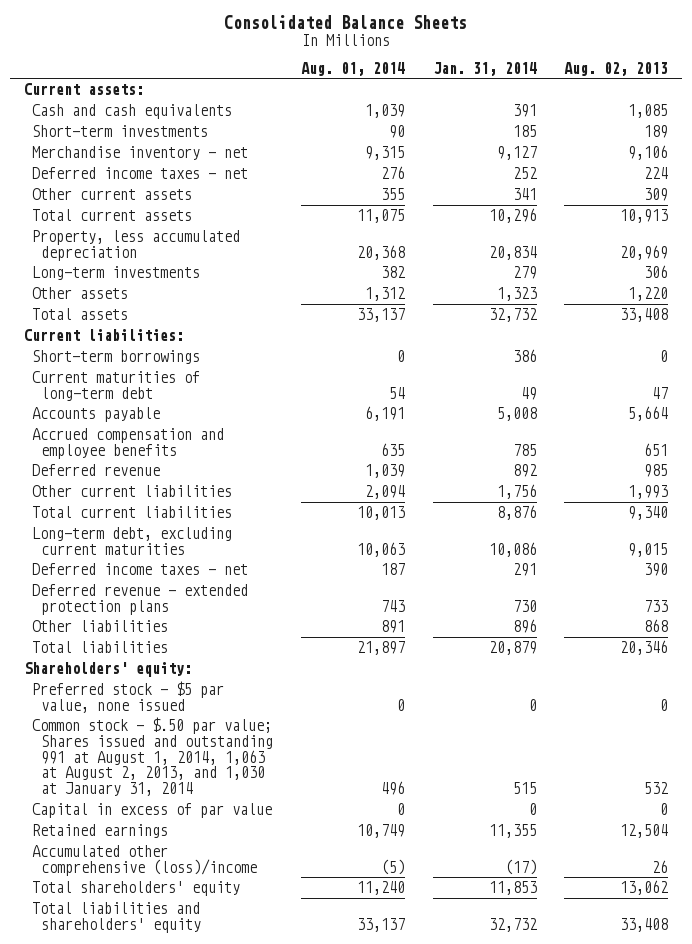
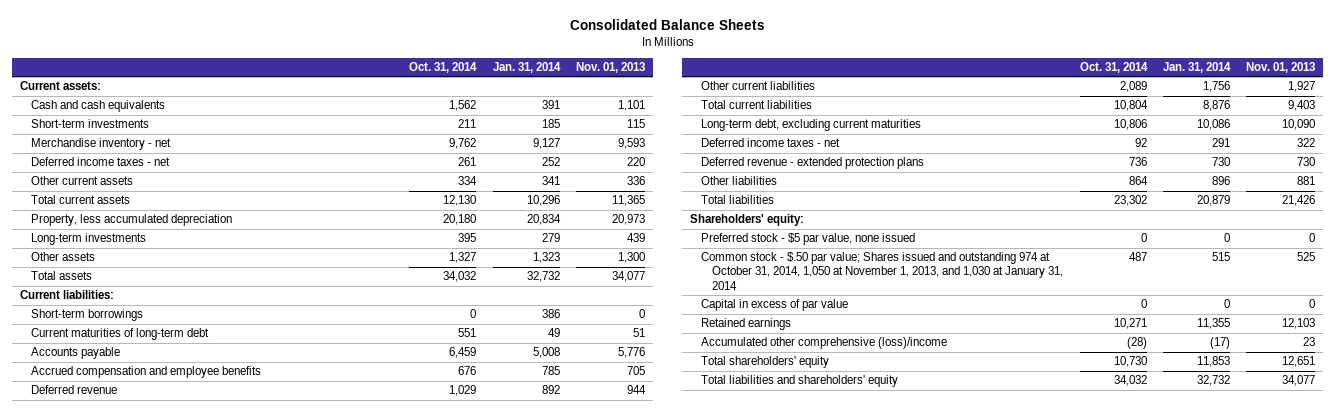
[300,61,405,76] Aug. 01, 2014 -> none
[564,61,669,76] Aug. 02, 2013 -> none
none -> [409,61,478,73] Oct. 31, 2014
none -> [576,61,646,73] Nov. 01, 2013
[32,716,274,797] Common stock - $.50 par value; Shares issued and outstanding 991 at August 1, 2014, 1,063 at August 2, 2013, and 1,030 at January 31, 2014 -> [701,252,1064,290] Common stock - $.50 par value; Shares issued and outstanding 974 at October 31, 2014, 1,050 at November 1, 2013, and 1,030 at January 31, 2014

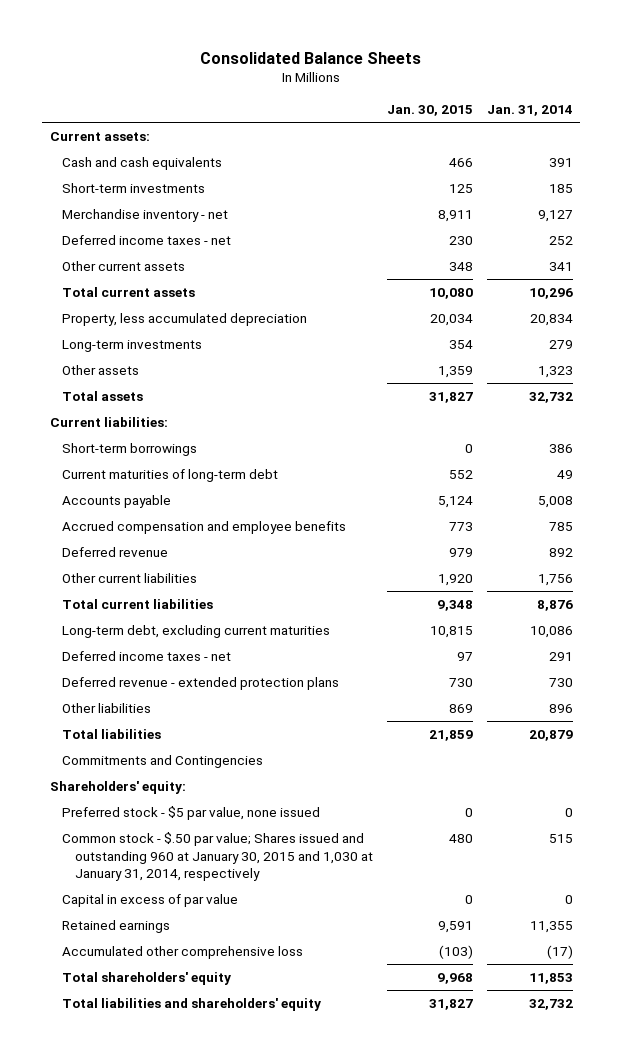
[409,61,478,73] Oct. 31, 2014 -> none
[576,61,646,73] Nov. 01, 2013 -> none
none -> [386,104,473,116] Jan. 30, 2015
none -> [62,754,264,768] Commitments and Contingencies
[701,252,1064,290] Common stock - $.50 par value; Shares issued and outstanding 974 at October 31, 2014, 1,050 at November 1, 2013, and 1,030 at January 31, 2014 -> [62,831,373,882] Common stock - $.50 par value; Shares issued and outstanding 960 at January 30, 2015 and 1,030 at January 31, 2014, respectively
[701,337,948,350] Accumulated other comprehensive (loss)/income -> [62,945,304,959] Accumulated other comprehensive loss

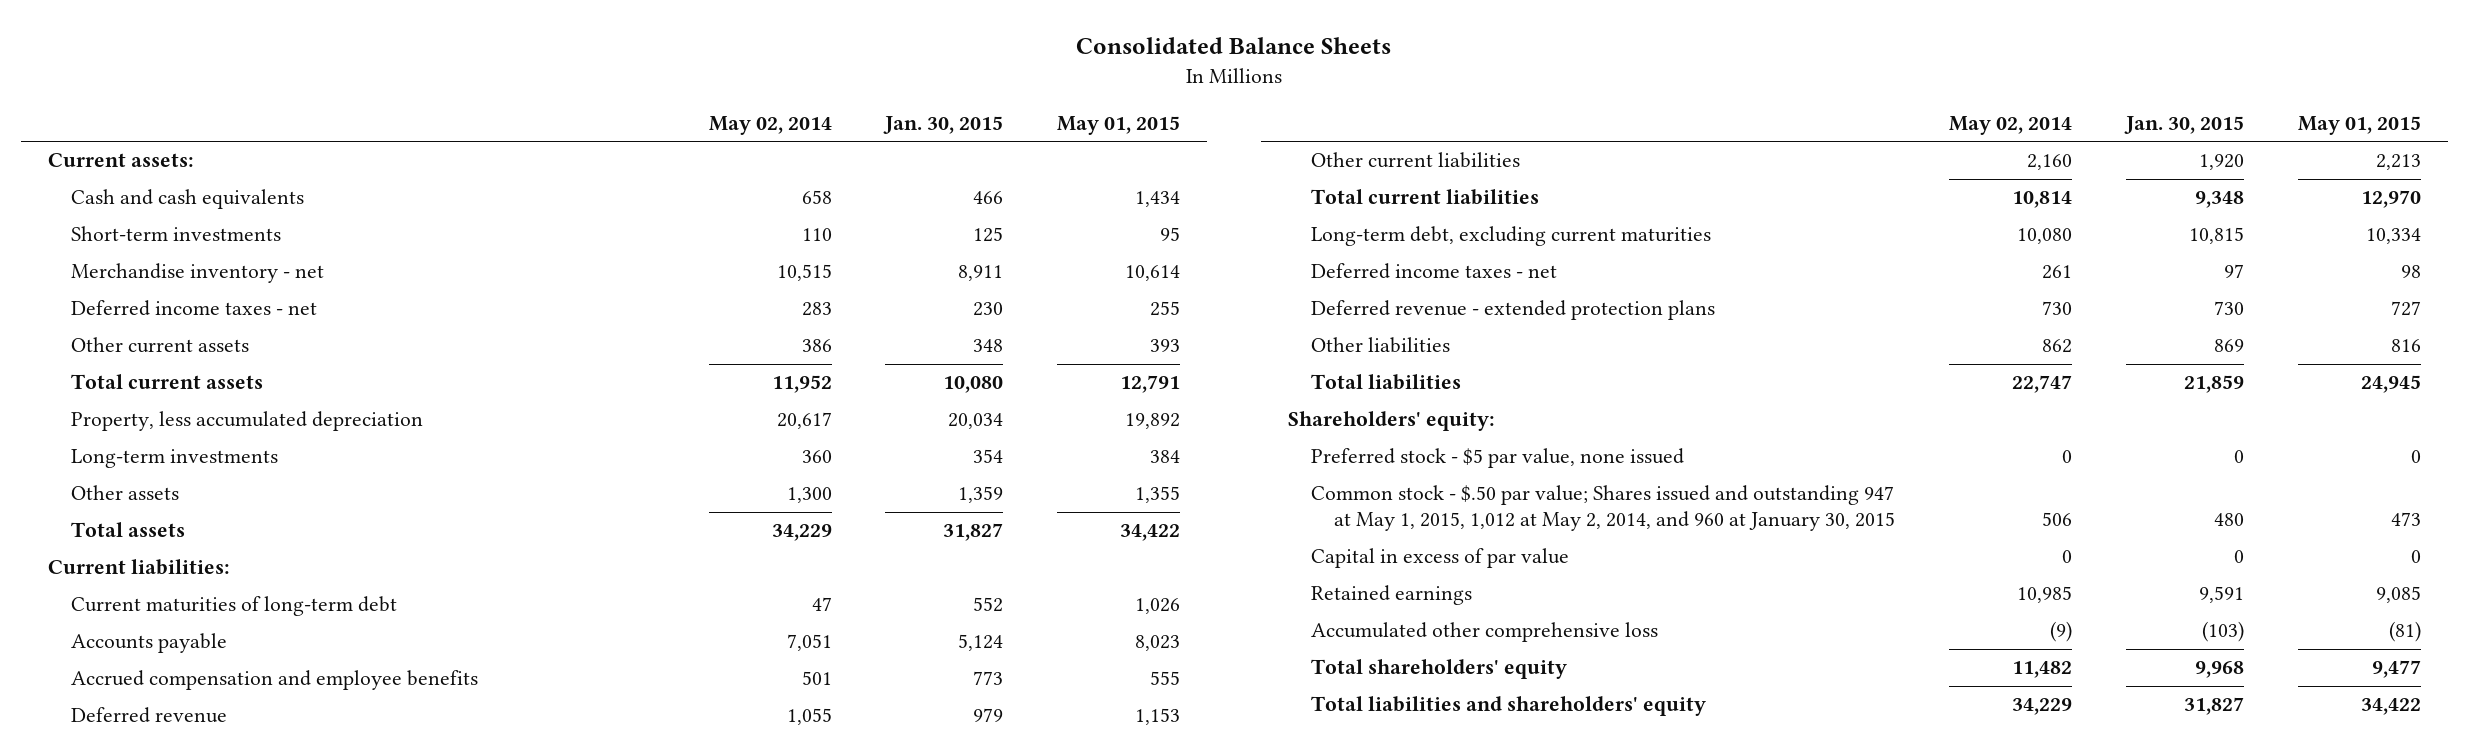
[486,104,573,116] Jan. 31, 2014 -> none
none -> [708,115,832,135] May 02, 2014
none -> [1057,115,1181,135] May 01, 2015
[62,442,198,456] Short-term borrowings -> none
[62,754,264,768] Commitments and Contingencies -> none
[62,831,373,882] Common stock - $.50 par value; Shares issued and outstanding 960 at January 30, 2015 and 1,030 at January 31, 2014, respectively -> [1310,485,1895,532] Common stock - $.50 par value; Shares issued and outstanding 947 at May 1, 2015, 1,012 at May 2, 2014, and 960 at January 30, 2015

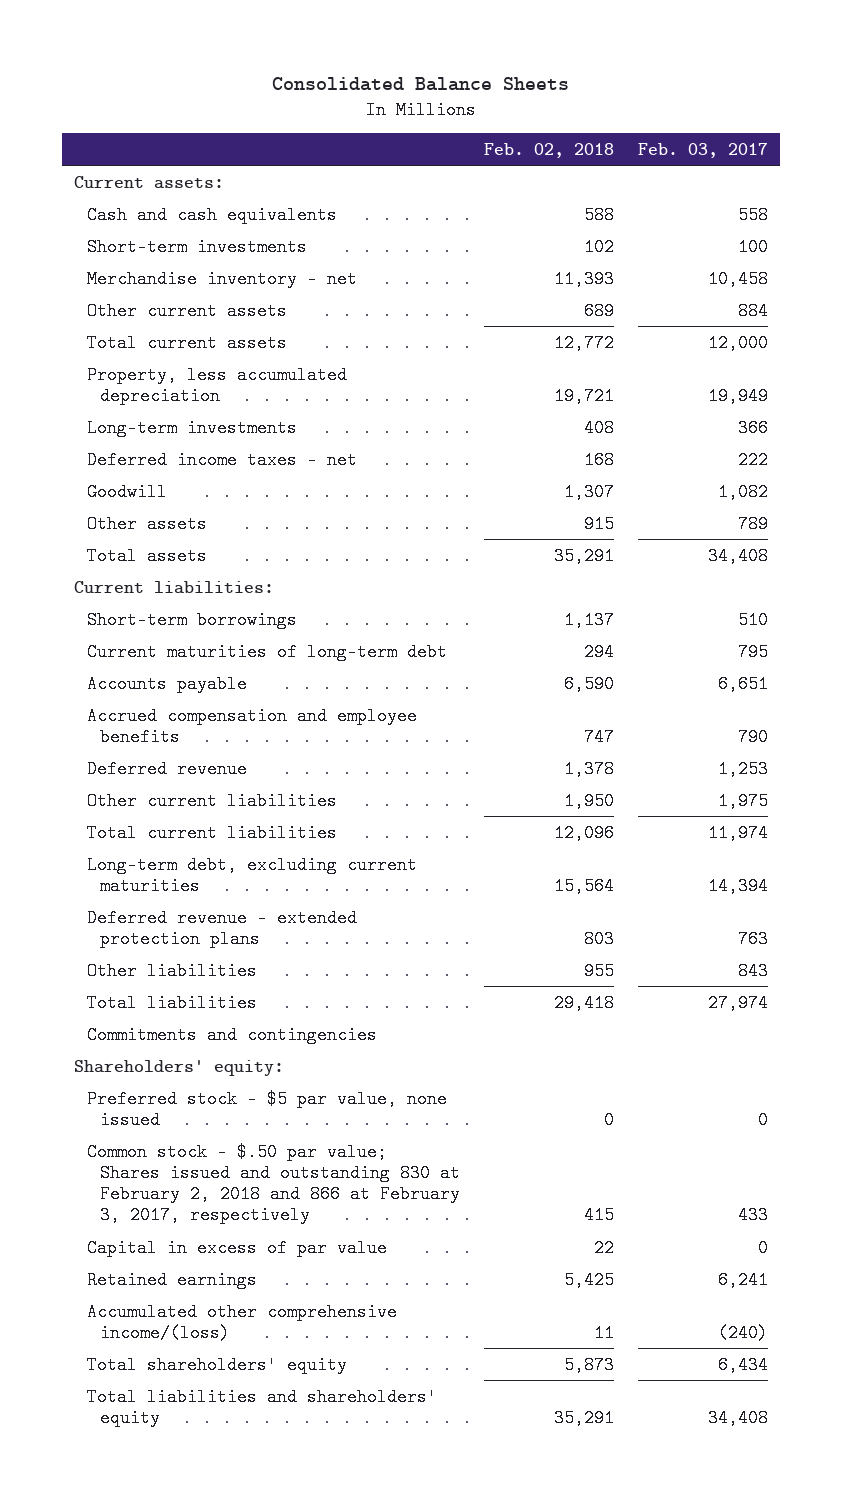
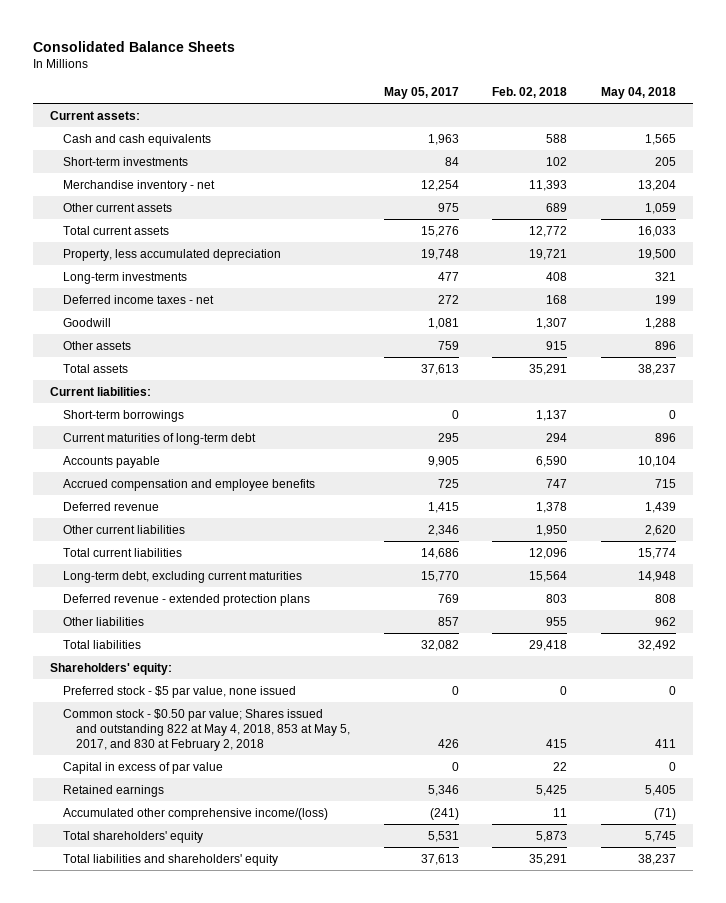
[637,143,768,159] Feb. 03, 2017 -> none
none -> [383,86,459,99] May 05, 2017
none -> [600,86,676,99] May 04, 2018
[86,1025,377,1044] Commitments and contingencies -> none
[86,1142,460,1225] Common stock - $.50 par value; Shares issued and outstanding 830 at February 2, 2018 and 866 at February 3, 2017, respectively -> [63,708,351,751] Common stock - $0.50 par value; Shares issued and outstanding 822 at May 4, 2018, 853 at May 5, 2017, and 830 at February 2, 2018

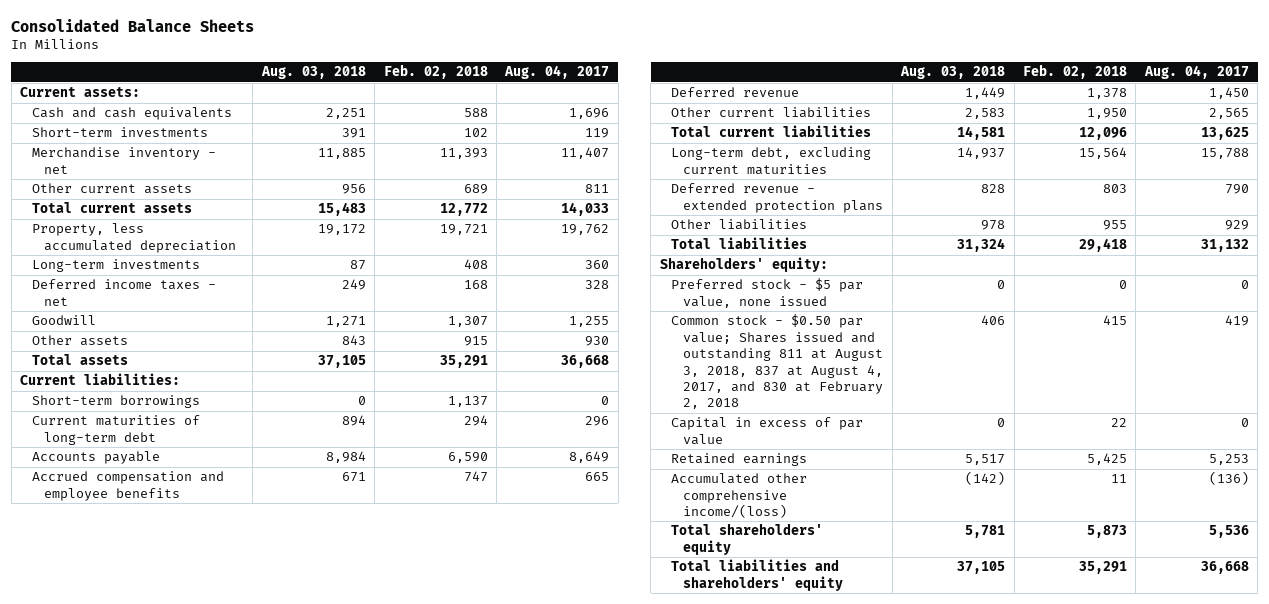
[383,86,459,99] May 05, 2017 -> none
[600,86,676,99] May 04, 2018 -> none
none -> [260,66,366,80] Aug. 03, 2018
none -> [504,65,610,80] Aug. 04, 2017
[63,708,351,751] Common stock - $0.50 par value; Shares issued and outstanding 822 at May 4, 2018, 853 at May 5, 2017, and 830 at February 2, 2018 -> [671,314,884,410] Common stock - $0.50 par value; Shares issued and outstanding 811 at August 3, 2018, 837 at August 4, 2017, and 830 at February 2, 2018

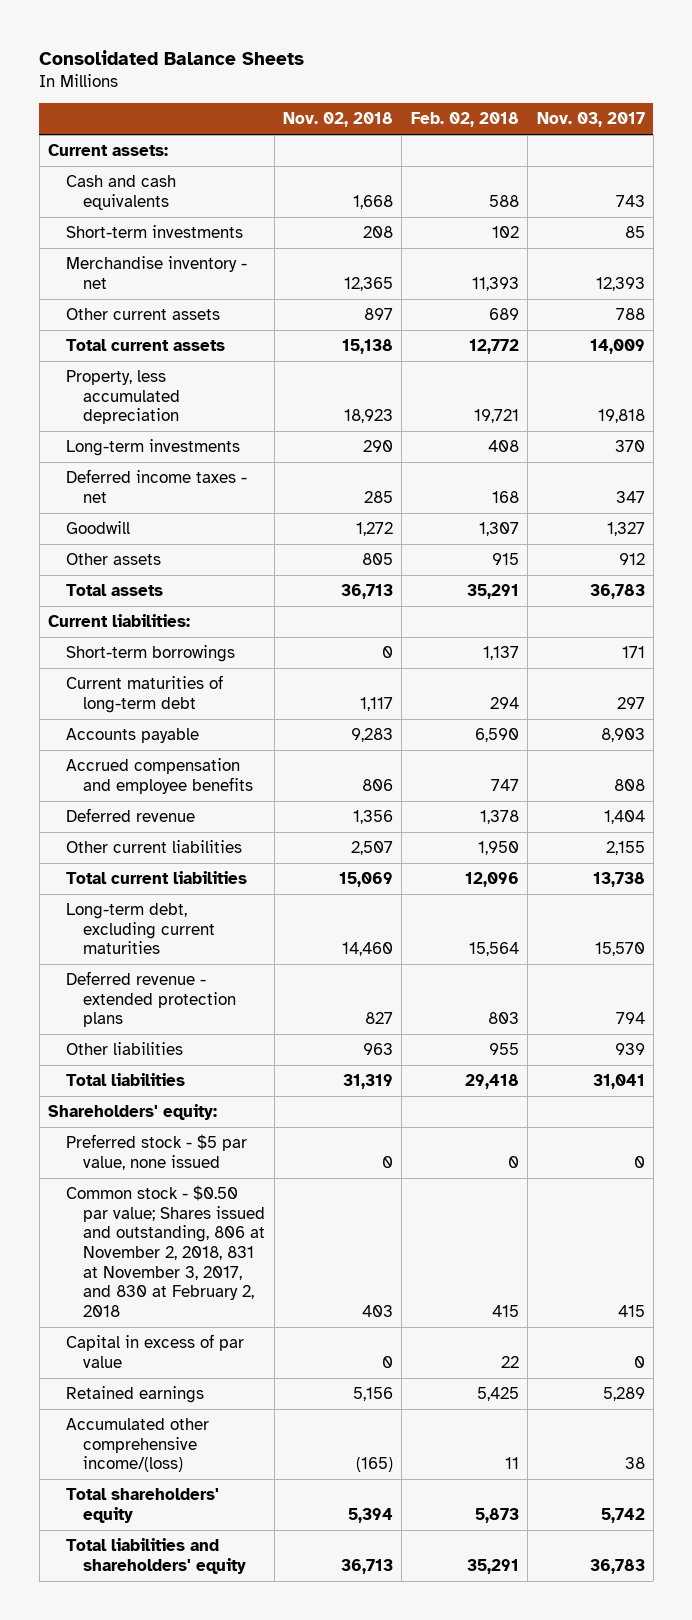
[260,66,366,80] Aug. 03, 2018 -> none
[504,65,610,80] Aug. 04, 2017 -> none
none -> [283,112,394,128] Nov. 02, 2018
none -> [536,112,645,128] Nov. 03, 2017
[671,314,884,410] Common stock - $0.50 par value; Shares issued and outstanding 811 at August 3, 2018, 837 at August 4, 2017, and 830 at February 2, 2018 -> [65,1185,266,1317] Common stock - $0.50 par value; Shares issued and outstanding, 806 at November 2, 2018, 831 at November 3, 2017, and 830 at February 2, 2018

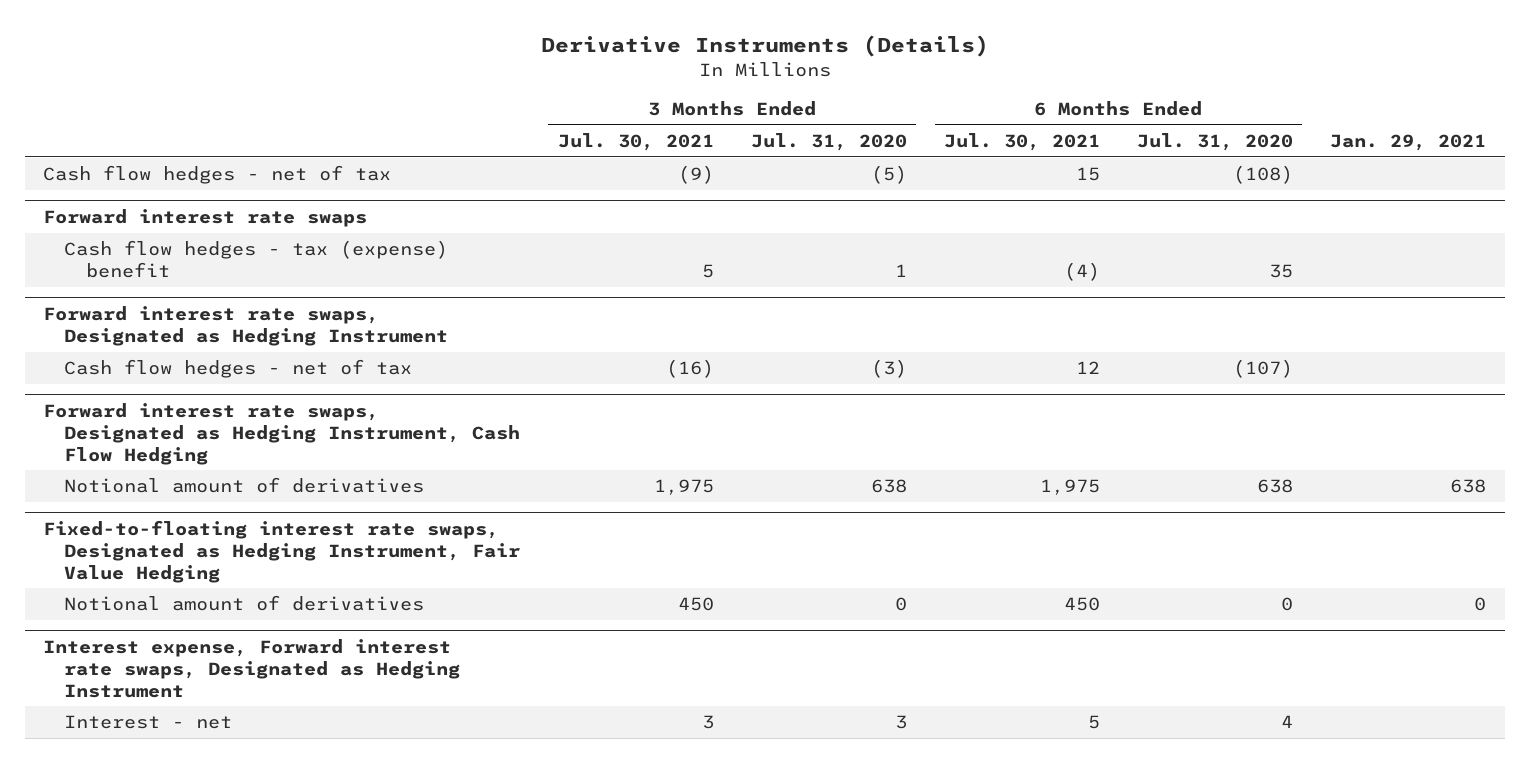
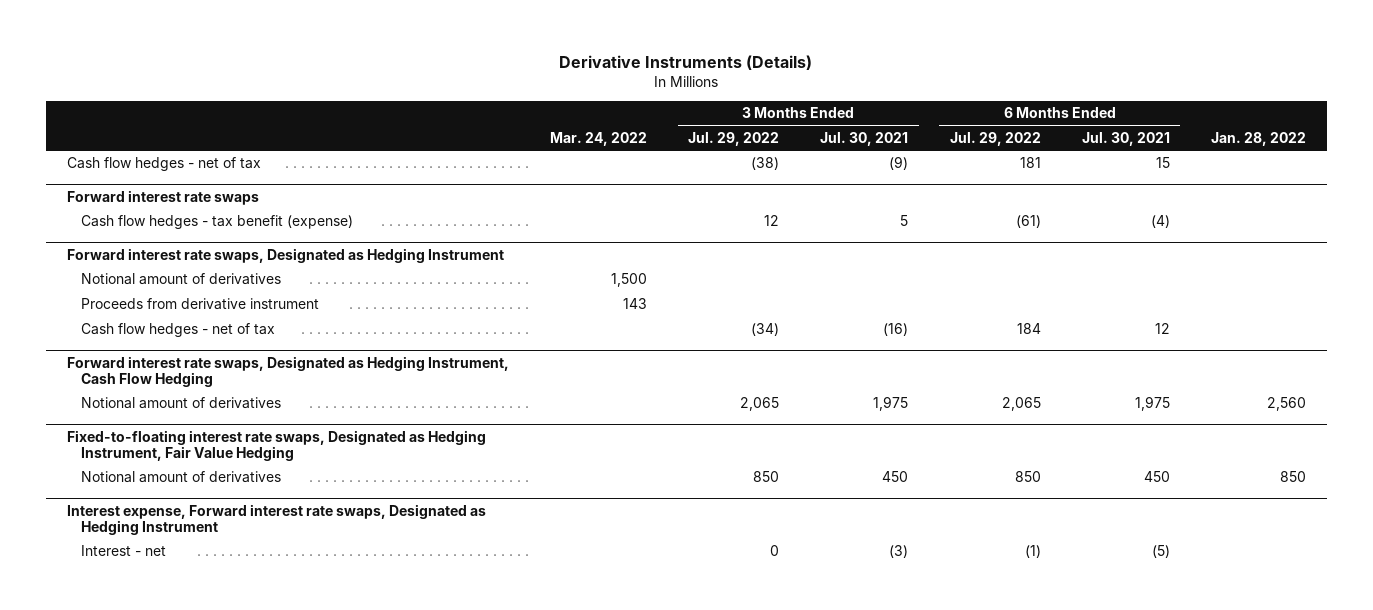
[750,133,907,152] Jul. 31, 2020 -> none
[1137,133,1294,152] Jul. 31, 2020 -> none
[1330,134,1487,152] Jan. 29, 2021 -> none
none -> [549,131,647,146] Mar. 24, 2022
none -> [688,131,780,146] Jul. 29, 2022
none -> [949,131,1041,146] Jul. 29, 2022
none -> [1210,131,1306,146] Jan. 28, 2022
[64,240,449,278] Cash flow hedges - tax (expense) benefit -> [81,215,354,230] Cash flow hedges - tax benefit (expense)
none -> [81,273,282,286] Notional amount of derivatives
none -> [81,298,320,311] Proceeds from derivative instrument
[701,715,714,730] 3 -> [889,545,909,559] (3)
[1087,715,1100,730] 5 -> [1151,545,1170,559] (5)

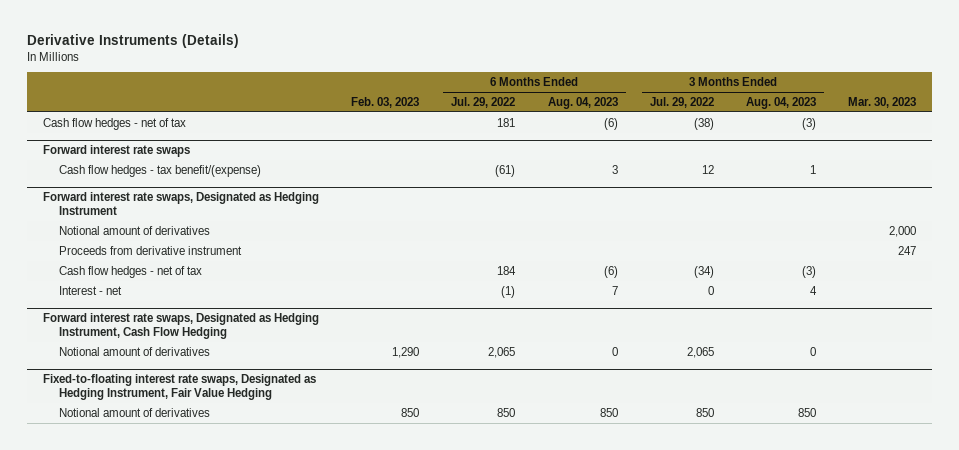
[549,131,647,146] Mar. 24, 2022 -> none
[820,131,909,146] Jul. 30, 2021 -> none
[1081,131,1170,146] Jul. 30, 2021 -> none
[1210,131,1306,146] Jan. 28, 2022 -> none
none -> [351,96,420,108] Feb. 03, 2023
none -> [547,96,618,109] Aug. 04, 2023
none -> [745,96,816,109] Aug. 04, 2023
none -> [848,96,917,108] Mar. 30, 2023
[81,215,354,230] Cash flow hedges - tax benefit (expense) -> [58,164,261,177] Cash flow hedges - tax benefit/(expense)
none -> [58,285,122,295] Interest - net
[66,503,486,535] Interest expense, Forward interest rate swaps, Designated as Hedging Instrument -> none
[81,545,167,557] Interest - net -> none

